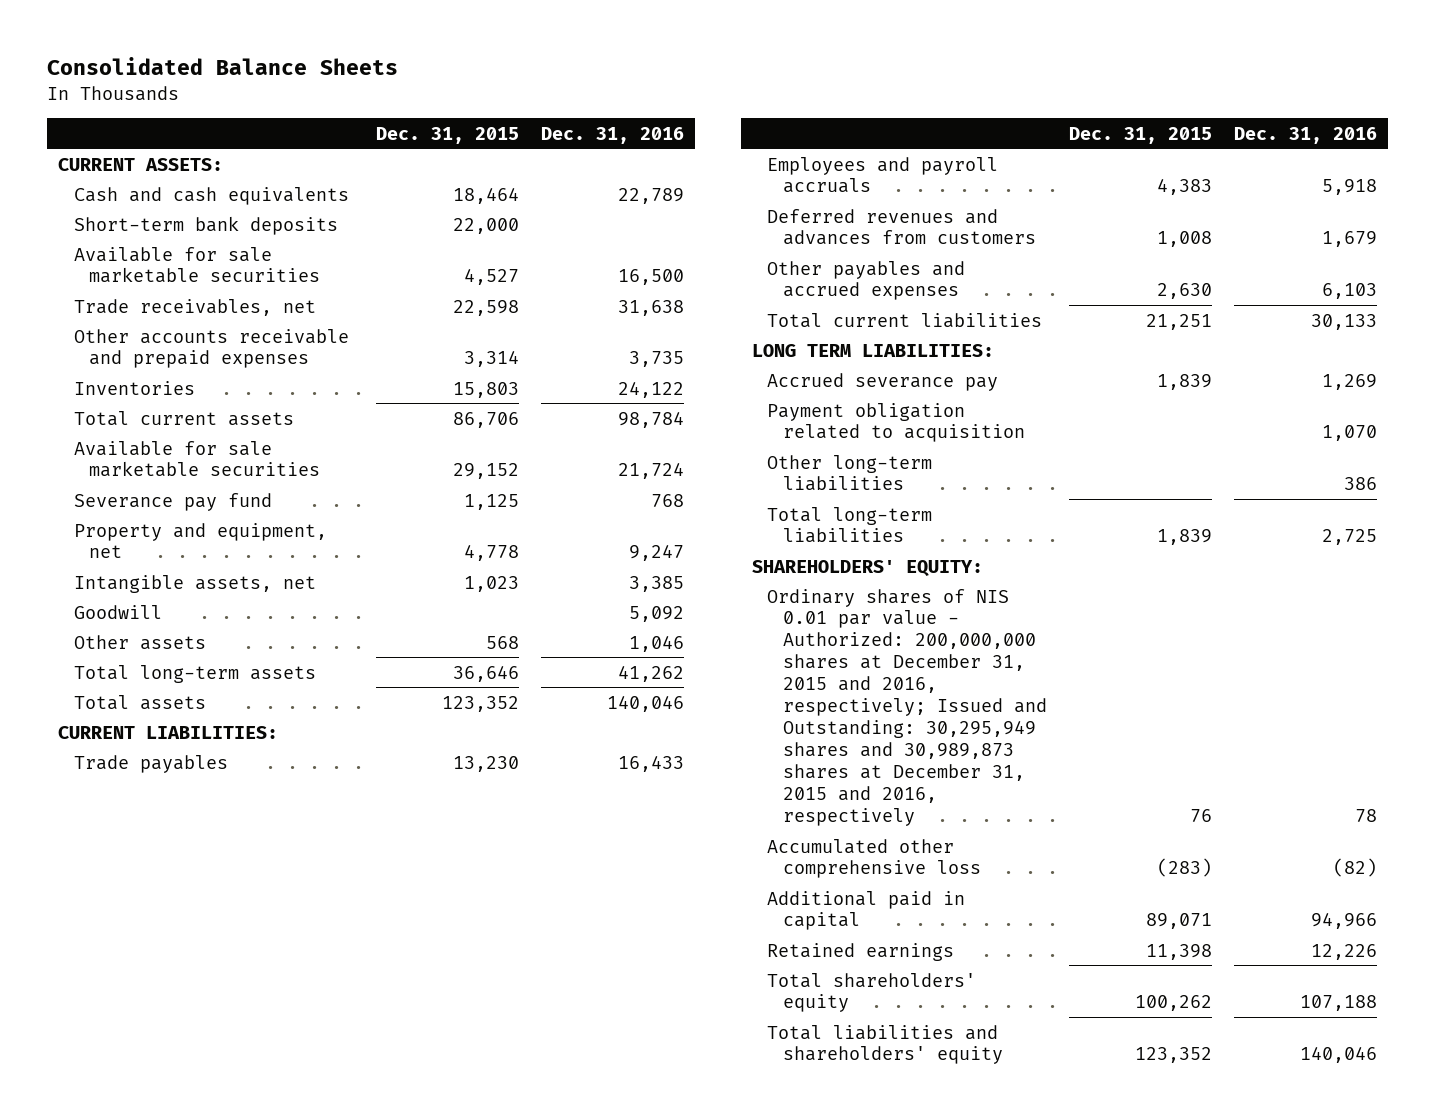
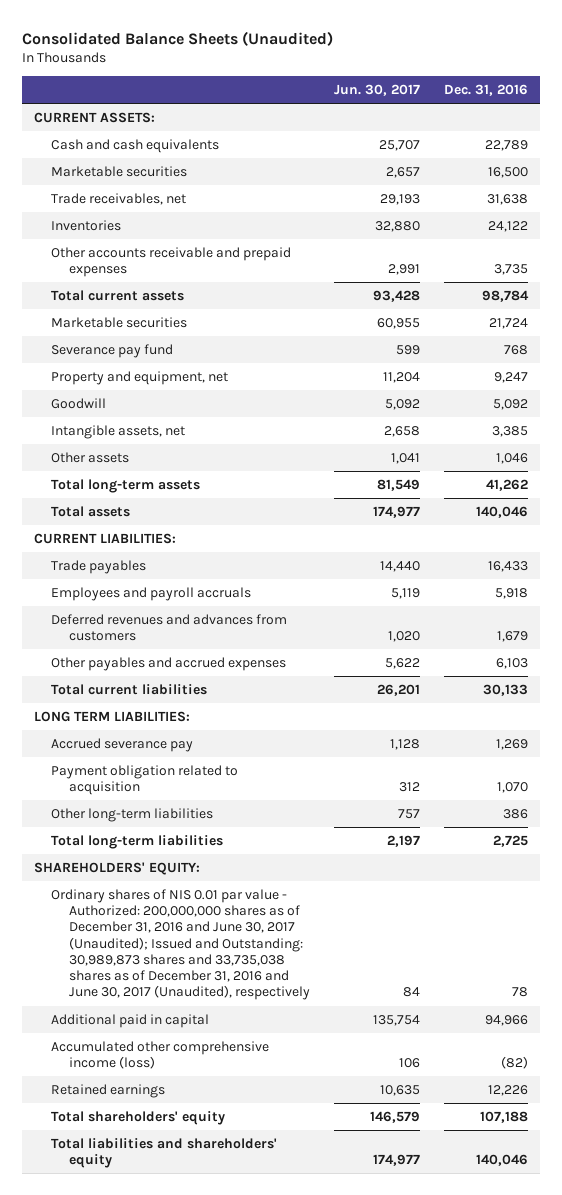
[47,57,399,76] Consolidated Balance Sheets -> [21,30,333,46] Consolidated Balance Sheets (Unaudited)
[375,126,519,144] Dec. 31, 2015 -> none
none -> [333,84,420,97] Jun. 30, 2017
[73,215,338,235] Short-term bank deposits -> none
[73,246,321,284] Available for sale marketable securities -> [51,165,188,177] Marketable securities
[73,328,349,369] Other accounts receivable and prepaid expenses -> [51,246,292,278] Other accounts receivable and prepaid expenses
[73,440,321,478] Available for sale marketable securities -> [51,316,188,328] Marketable securities
[73,574,316,593] Intangible assets, net -> [51,424,186,439] Intangible assets, net
[767,838,981,879] Accumulated other comprehensive loss -> none
[767,588,1047,827] Ordinary shares of NIS 0.01 par value - Authorized: 200,000,000 shares at December 31, 2015 and 2016, respectively; Issued and Outstanding: 30,295,949 shares and 30,989,873 shares at December 31, 2015 and 2016, respectively -> [51,888,310,1001] Ordinary shares of NIS 0.01 par value - Authorized: 200,000,000 shares as of December 31, 2016 and June 30, 2017 (Unaudited); Issued and Outstanding: 30,989,873 shares and 33,735,038 shares as of December 31, 2016 and June 30, 2017 (Unaudited), respectively
none -> [51,1040,270,1070] Accumulated other comprehensive income (loss)

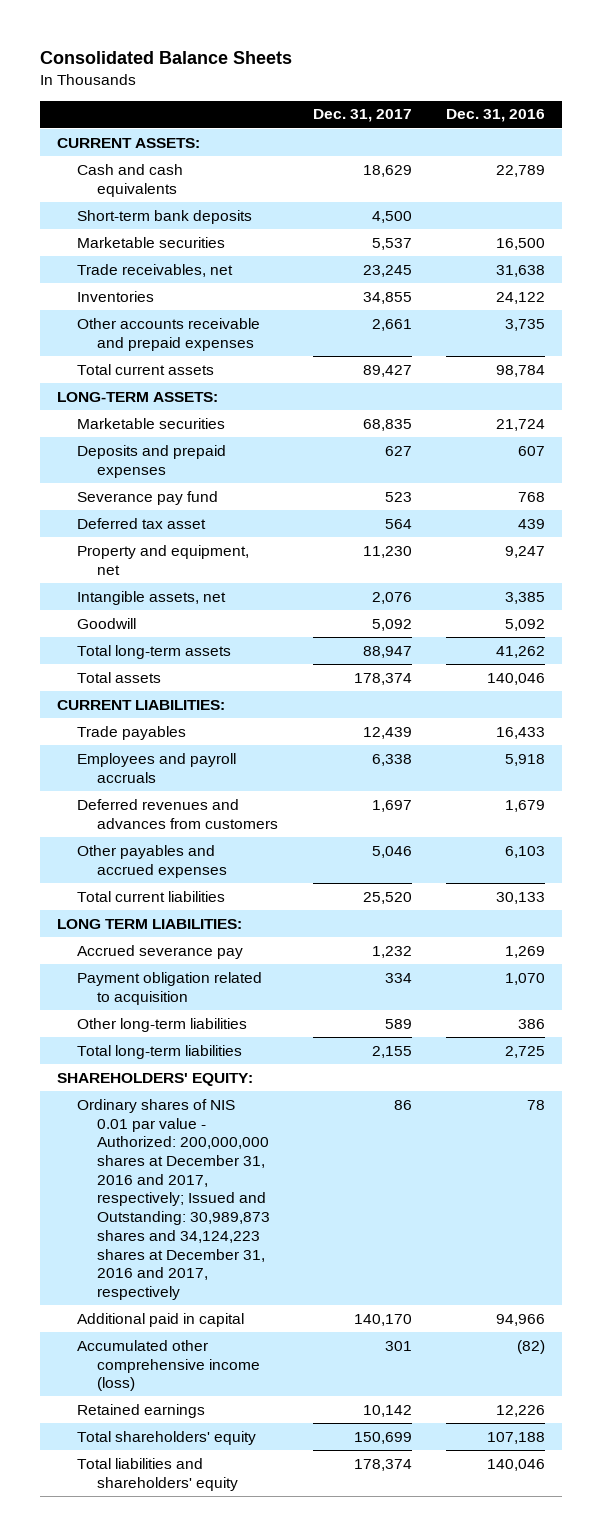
[21,30,333,46] Consolidated Balance Sheets (Unaudited) -> [40,51,293,65] Consolidated Balance Sheets
[333,84,420,97] Jun. 30, 2017 -> none
none -> [312,109,412,123] Dec. 31, 2017
none -> [77,209,253,224] Short-term bank deposits
none -> [57,391,219,402] LONG-TERM ASSETS:
none -> [77,444,227,478] Deposits and prepaid expenses
none -> [77,517,207,529] Deferred tax asset
[51,451,130,463] Other assets -> none
[51,397,107,409] Goodwill -> [77,617,137,629] Goodwill
[51,888,310,1001] Ordinary shares of NIS 0.01 par value - Authorized: 200,000,000 shares as of December 31, 2016 and June 30, 2017 (Unaudited); Issued and Outstanding: 30,989,873 shares and 33,735,038 shares as of December 31, 2016 and June 30, 2017 (Unaudited), respectively -> [77,1098,271,1300] Ordinary shares of NIS 0.01 par value - Authorized: 200,000,000 shares at December 31, 2016 and 2017, respectively; Issued and Outstanding: 30,989,873 shares and 34,124,223 shares at December 31, 2016 and 2017, respectively

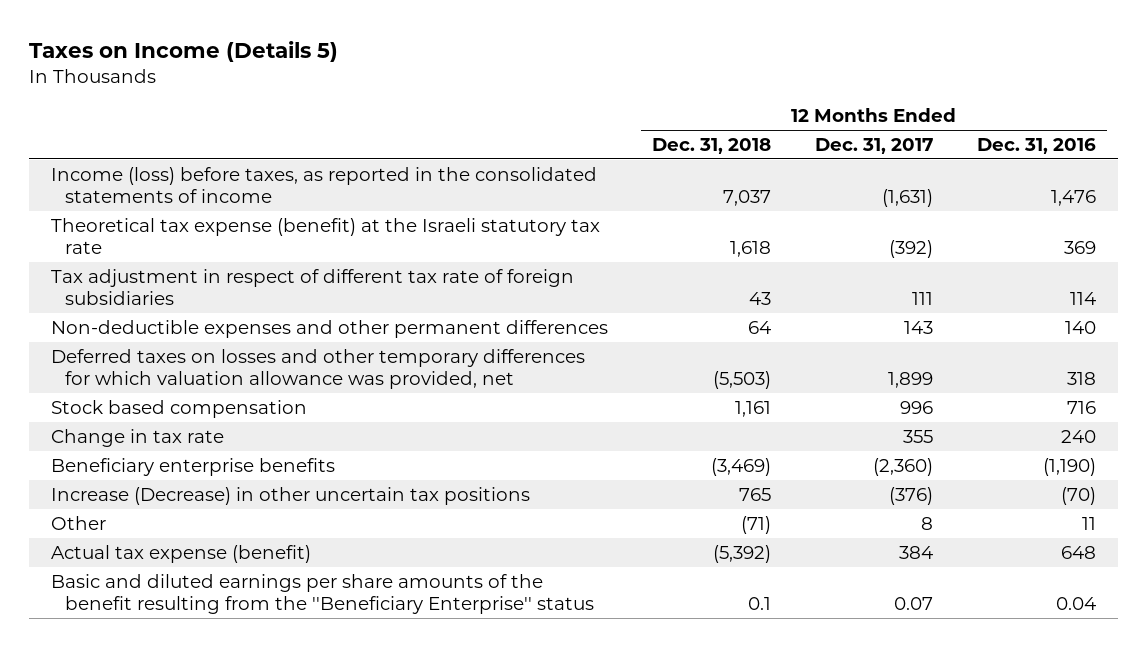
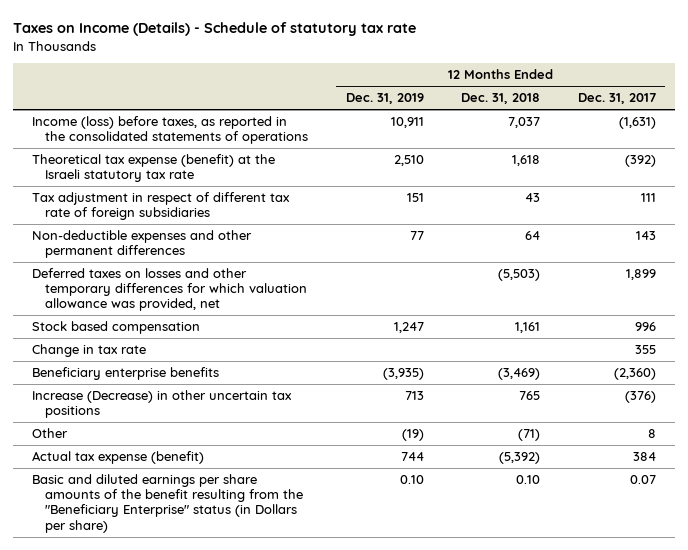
[29,41,339,63] Taxes on Income (Details 5) -> [13,22,417,37] Taxes on Income (Details) - Schedule of statutory tax rate
[976,137,1096,154] Dec. 31, 2016 -> none
none -> [345,93,424,105] Dec. 31, 2019
[51,166,598,203] Income (loss) before taxes, as reported in the consolidated statements of income -> [32,116,309,145] Income (loss) before taxes, as reported in the consolidated statements of operations
[51,573,594,614] Basic and diluted earnings per share amounts of the benefit resulting from the ''Beneficiary Enterprise'' status -> [32,474,304,533] Basic and diluted earnings per share amounts of the benefit resulting from the "Beneficiary Enterprise" status (in Dollars per share)
[748,596,772,610] 0.1 -> [516,475,541,485] 0.10

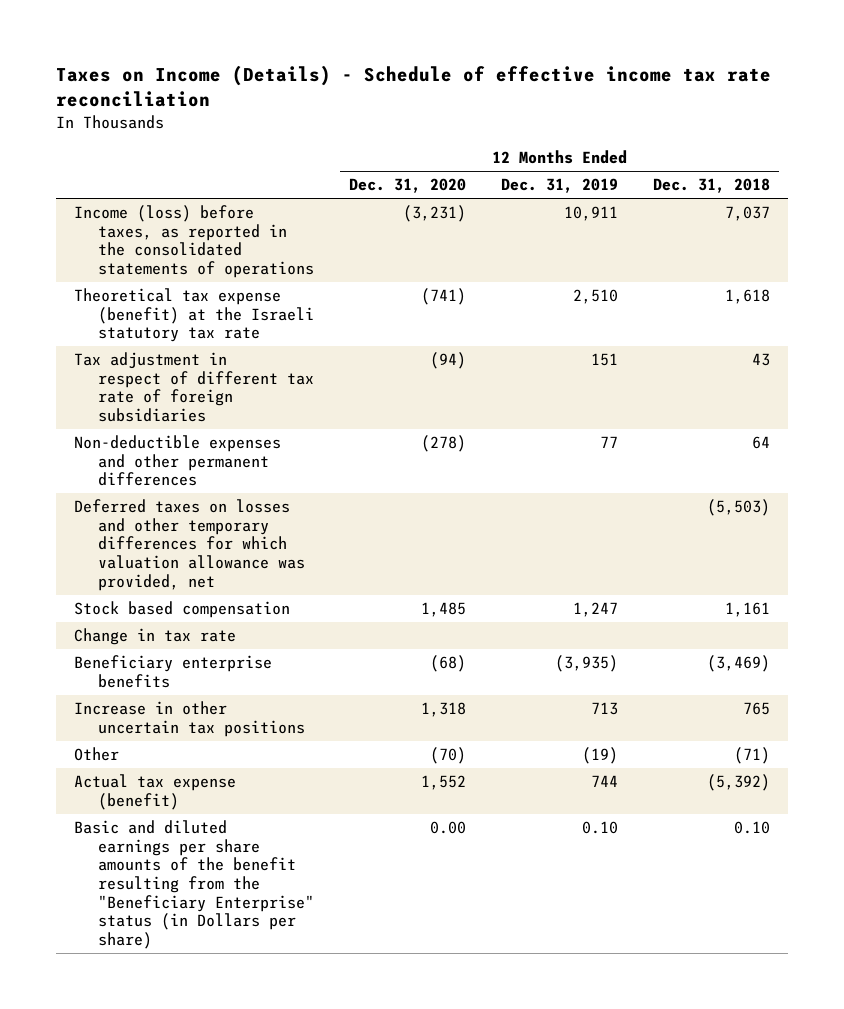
[13,22,417,37] Taxes on Income (Details) - Schedule of statutory tax rate -> [55,65,771,108] Taxes on Income (Details) - Schedule of effective income tax rate reconciliation
[577,93,656,105] Dec. 31, 2017 -> none
none -> [349,178,467,194] Dec. 31, 2020
[32,390,293,419] Increase (Decrease) in other uncertain tax positions -> [73,701,306,737] Increase in other uncertain tax positions

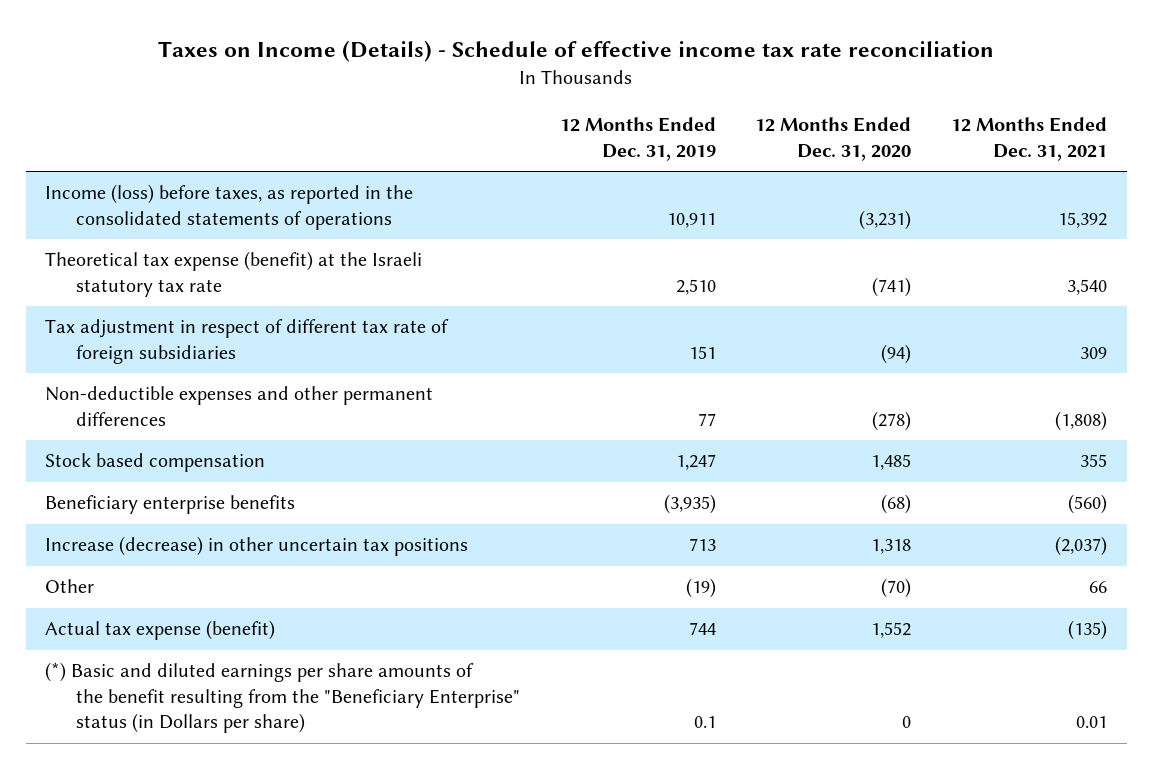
[653,178,771,194] Dec. 31, 2018 -> none
none -> [950,117,1107,161] 12 Months Ended Dec. 31, 2021
[73,499,306,591] Deferred taxes on losses and other temporary differences for which valuation allowance was provided, net -> none
[73,628,236,646] Change in tax rate -> none
[73,701,306,737] Increase in other uncertain tax positions -> [45,536,469,557] Increase (decrease) in other uncertain tax positions
[73,820,315,950] Basic and diluted earnings per share amounts of the benefit resulting from the "Beneficiary Enterprise" status (in Dollars per share) -> [45,662,521,734] (*) Basic and diluted earnings per share amounts of the benefit resulting from the "Beneficiary Enterprise" status (in Dollars per share)
[430,821,467,835] 0.00 -> [902,716,912,729] 0
[582,821,619,835] 0.10 -> [693,716,716,729] 0.1

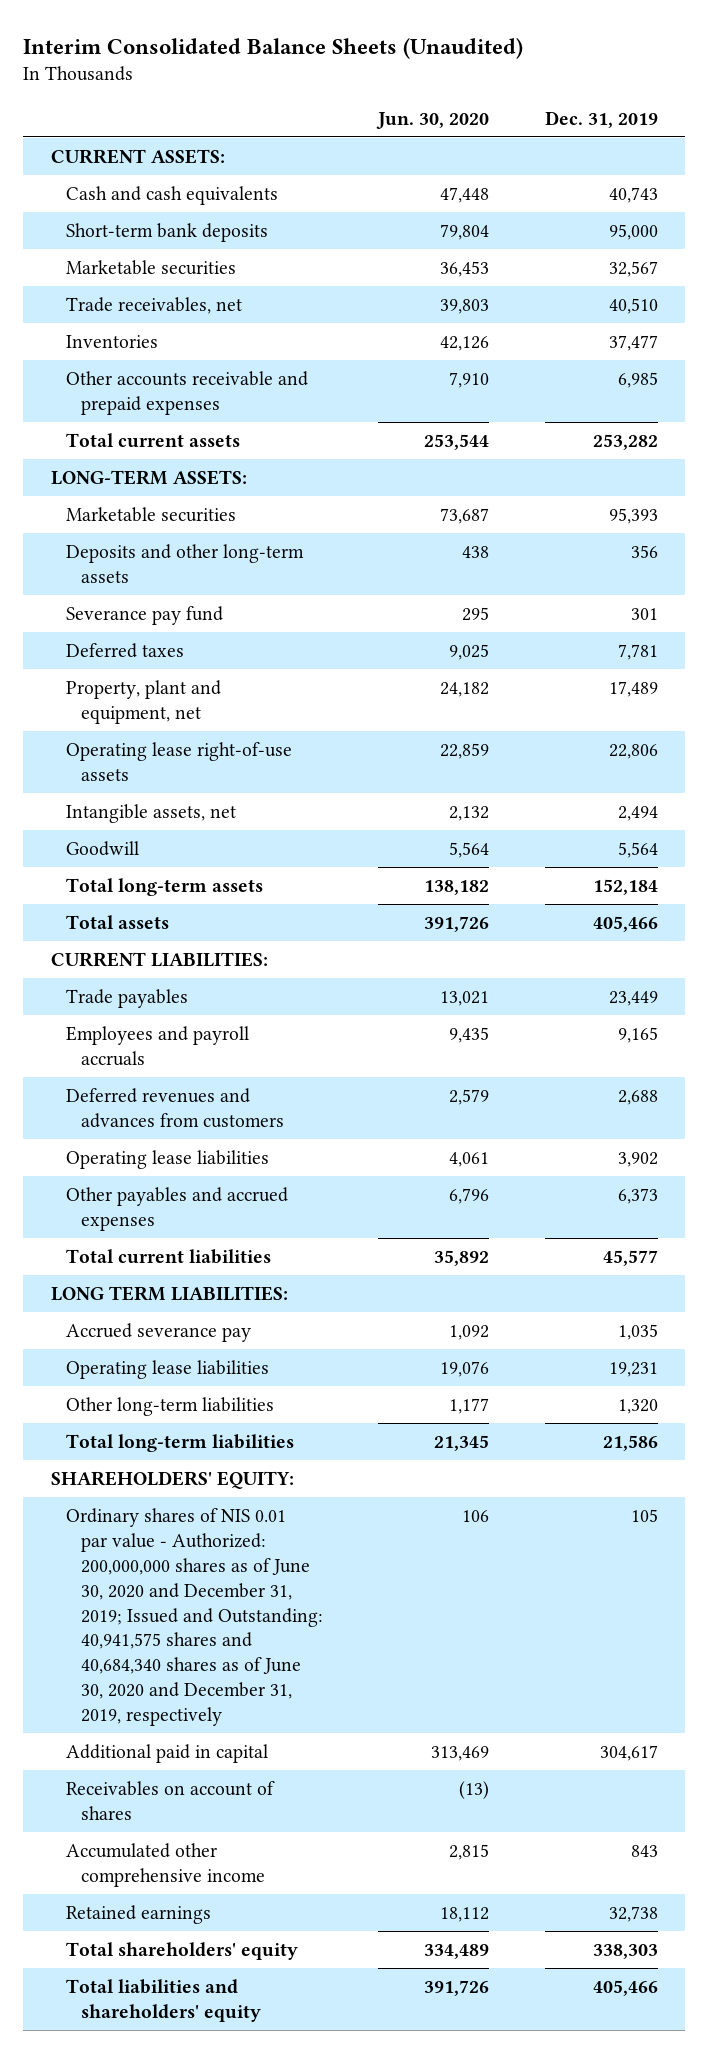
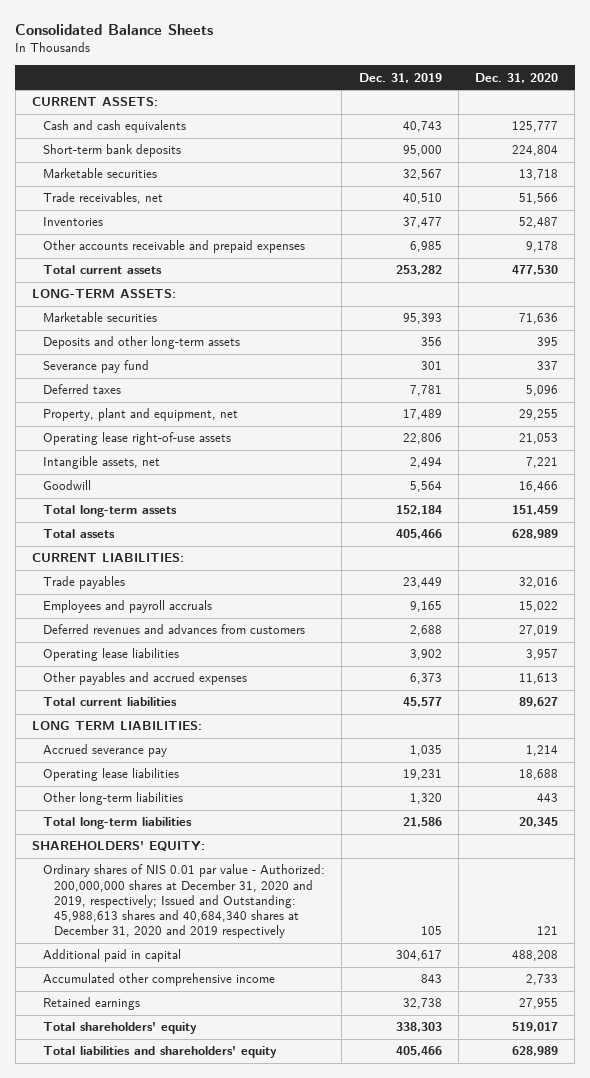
[23,37,524,59] Interim Consolidated Balance Sheets (Unaudited) -> [15,24,214,36] Consolidated Balance Sheets
[376,111,490,129] Jun. 30, 2020 -> none
none -> [475,72,559,83] Dec. 31, 2020
[65,1507,323,1727] Ordinary shares of NIS 0.01 par value - Authorized: 200,000,000 shares as of June 30, 2020 and December 31, 2019; Issued and Outstanding: 40,941,575 shares and 40,684,340 shares as of June 30, 2020 and December 31, 2019, respectively -> [43,864,326,939] Ordinary shares of NIS 0.01 par value - Authorized: 200,000,000 shares at December 31, 2020 and 2019, respectively; Issued and Outstanding: 45,988,613 shares and 40,684,340 shares at December 31, 2020 and 2019 respectively
[65,1780,275,1820] Receivables on account of shares -> none

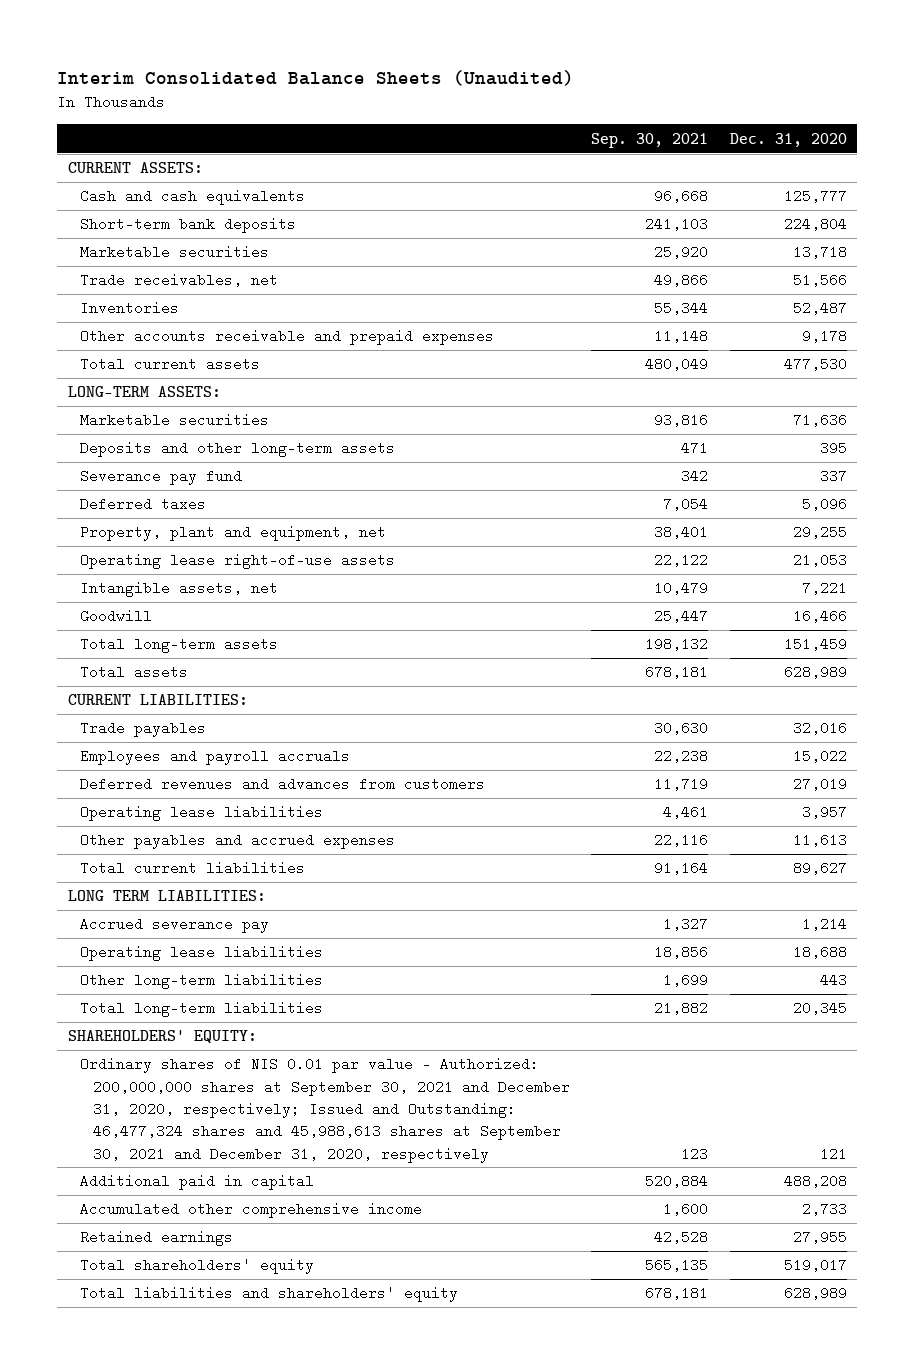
[15,24,214,36] Consolidated Balance Sheets -> [57,69,575,86] Interim Consolidated Balance Sheets (Unaudited)
[358,72,442,83] Dec. 31, 2019 -> none
none -> [591,132,709,148] Sep. 30, 2021
[43,864,326,939] Ordinary shares of NIS 0.01 par value - Authorized: 200,000,000 shares at December 31, 2020 and 2019, respectively; Issued and Outstanding: 45,988,613 shares and 40,684,340 shares at December 31, 2020 and 2019 respectively -> [80,1057,570,1163] Ordinary shares of NIS 0.01 par value - Authorized: 200,000,000 shares at September 30, 2021 and December 31, 2020, respectively; Issued and Outstanding: 46,477,324 shares and 45,988,613 shares at September 30, 2021 and December 31, 2020, respectively

